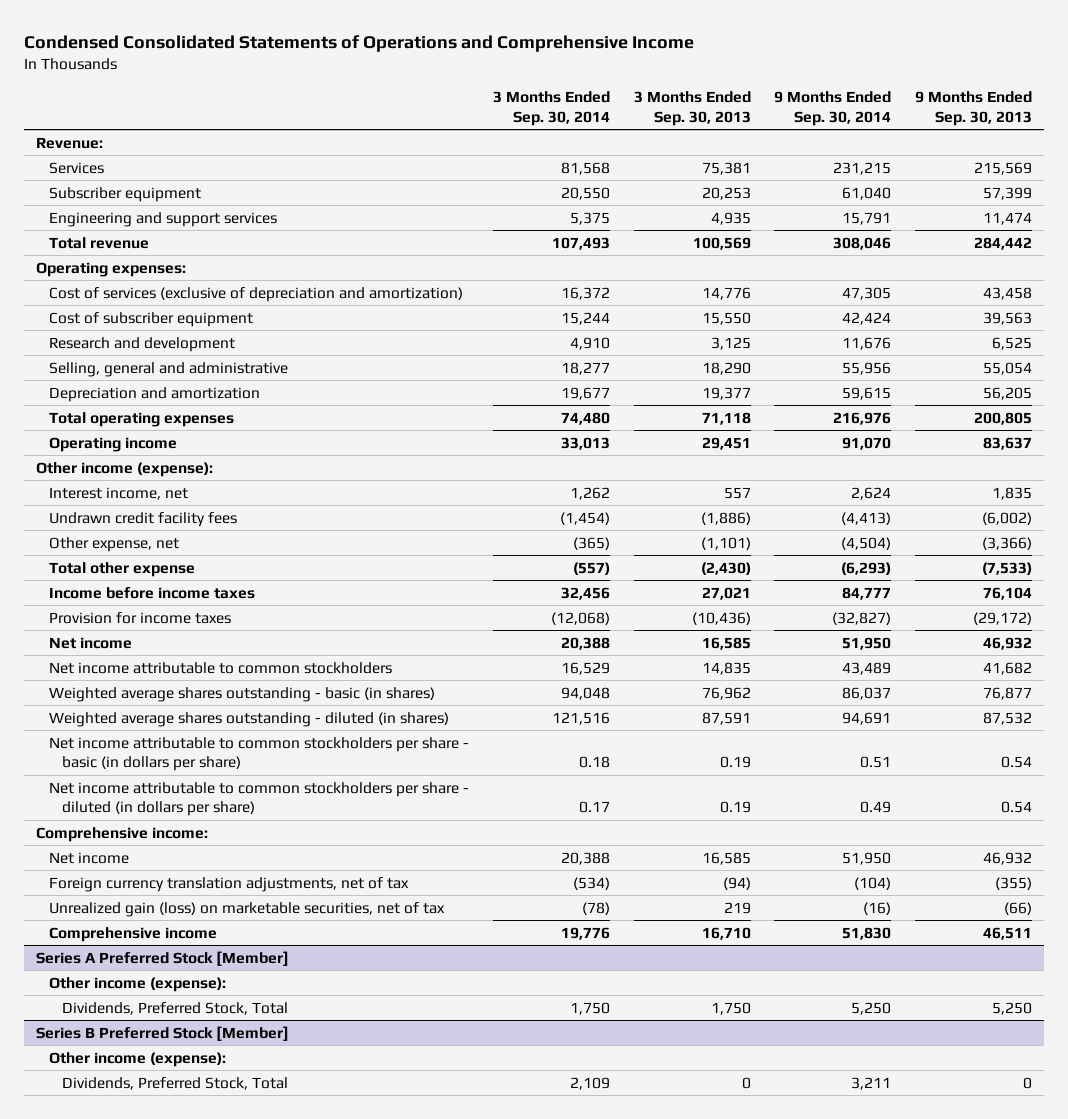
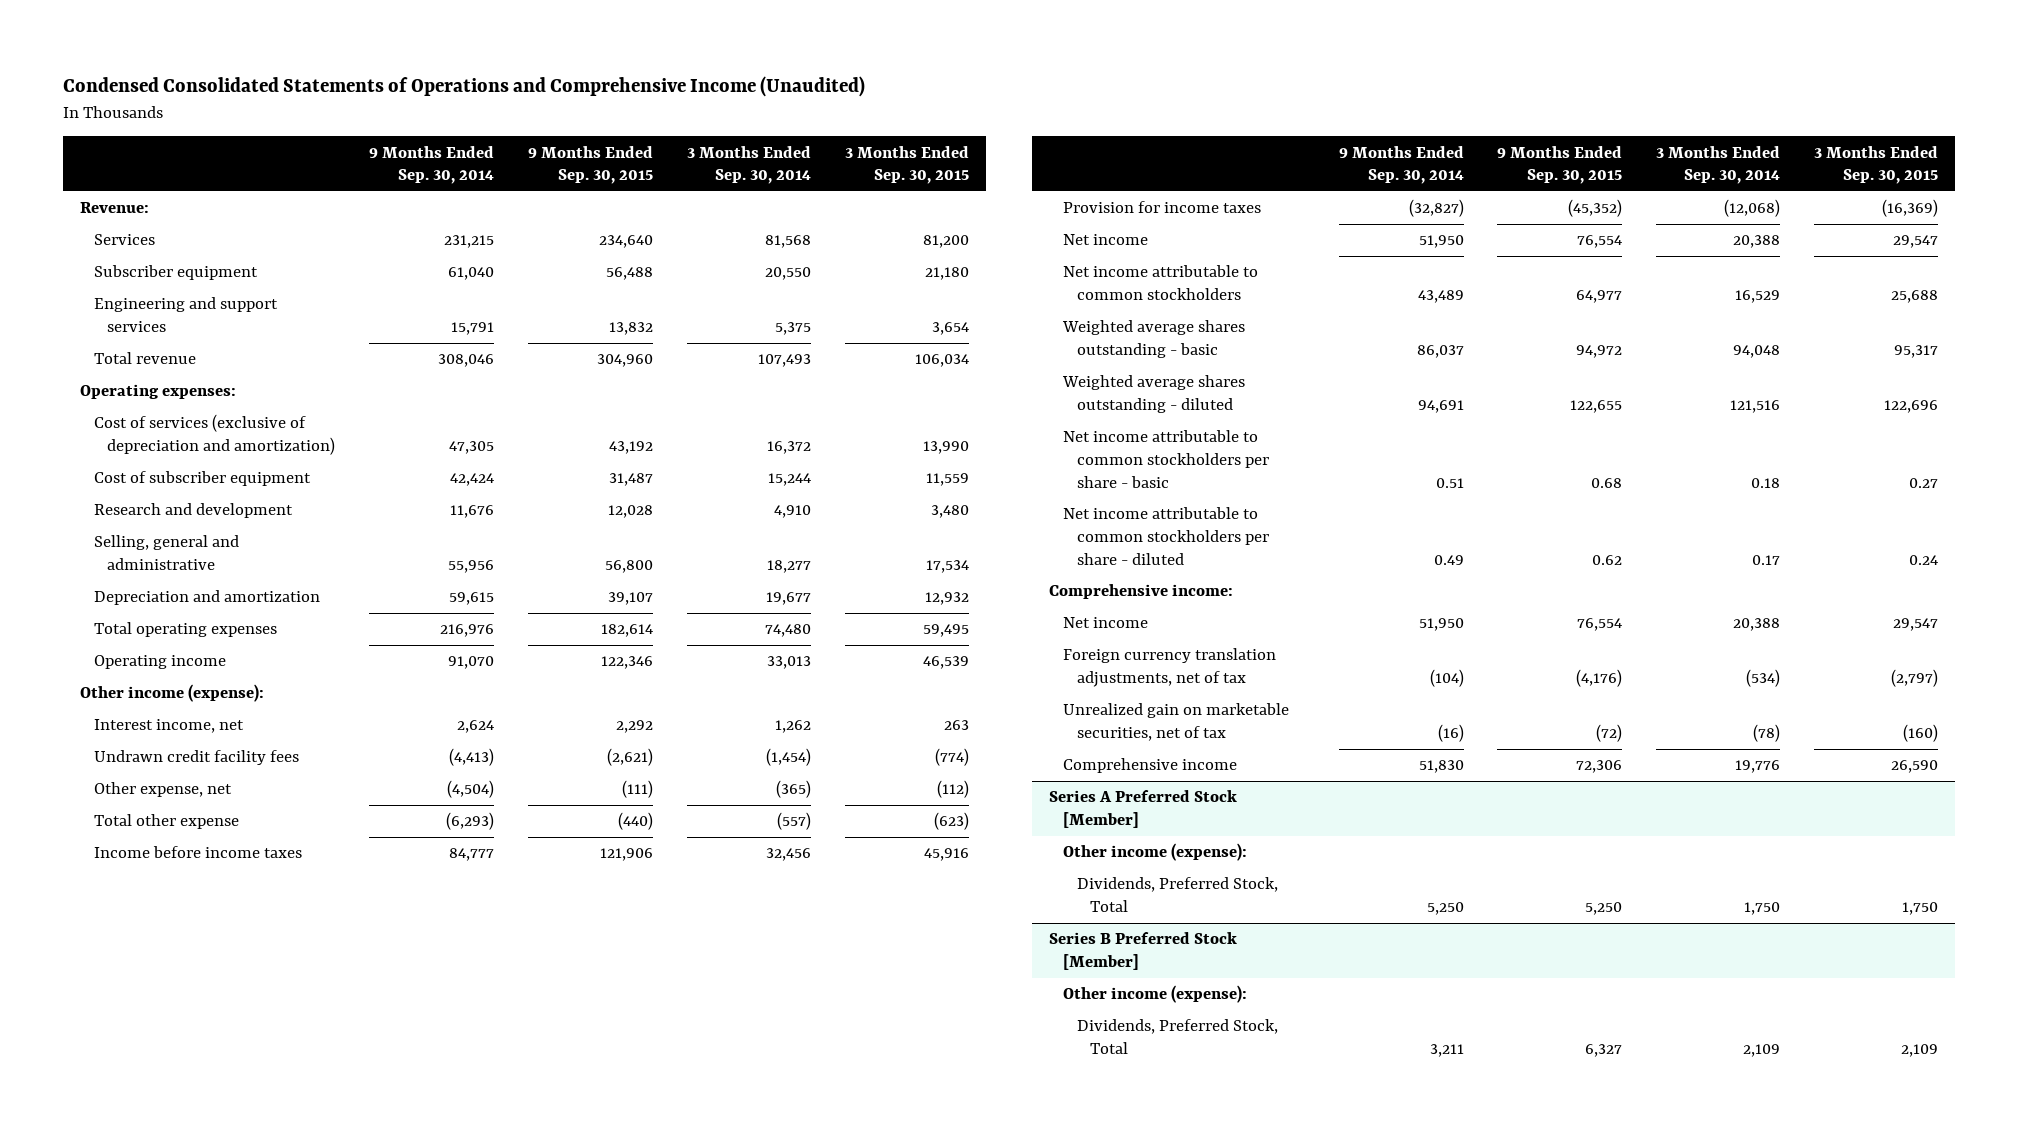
[23,34,694,52] Condensed Consolidated Statements of Operations and Comprehensive Income -> [63,76,866,98] Condensed Consolidated Statements of Operations and Comprehensive Income (Unaudited)
[633,90,751,126] 3 Months Ended Sep. 30, 2013 -> none
[915,90,1033,126] 9 Months Ended Sep. 30, 2013 -> none
none -> [527,145,653,185] 9 Months Ended Sep. 30, 2015
none -> [844,145,969,185] 3 Months Ended Sep. 30, 2015
[48,686,435,702] Weighted average shares outstanding - basic (in shares) -> [1062,320,1246,358] Weighted average shares outstanding - basic
[48,711,449,727] Weighted average shares outstanding - diluted (in shares) -> [1062,375,1246,413] Weighted average shares outstanding - diluted
[48,736,469,772] Net income attributable to common stockholders per share - basic (in dollars per share) -> [1063,430,1269,488] Net income attributable to common stockholders per share - basic
[48,781,469,817] Net income attributable to common stockholders per share - diluted (in dollars per share) -> [1063,507,1269,565] Net income attributable to common stockholders per share - diluted
[48,901,445,917] Unrealized gain (loss) on marketable securities, net of tax -> [1063,703,1290,741] Unrealized gain on marketable securities, net of tax

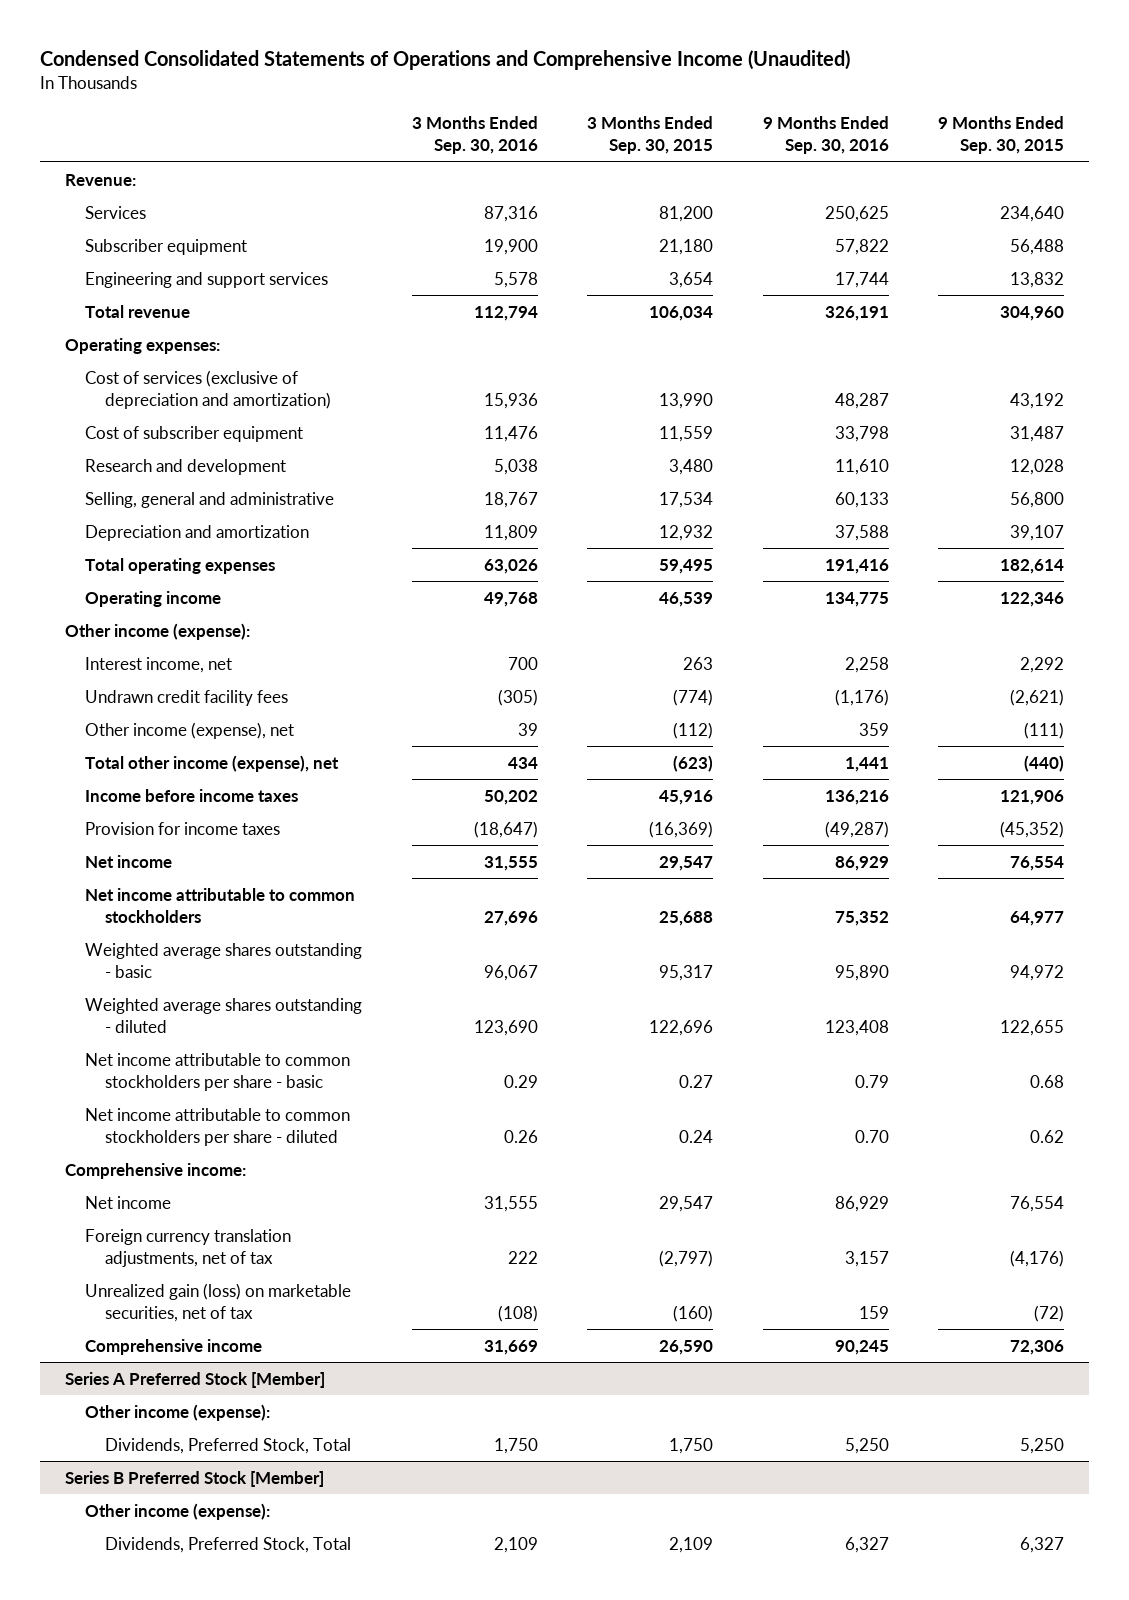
[369,145,495,185] 9 Months Ended Sep. 30, 2014 -> none
[686,145,811,185] 3 Months Ended Sep. 30, 2014 -> none
none -> [411,116,538,154] 3 Months Ended Sep. 30, 2016
none -> [762,116,889,154] 9 Months Ended Sep. 30, 2016
[93,782,232,798] Other expense, net -> [84,721,294,739] Other income (expense), net
[93,814,239,830] Total other expense -> [84,754,339,772] Total other income (expense), net
[1063,703,1290,741] Unrealized gain on marketable securities, net of tax -> [84,1282,351,1322] Unrealized gain (loss) on marketable securities, net of tax

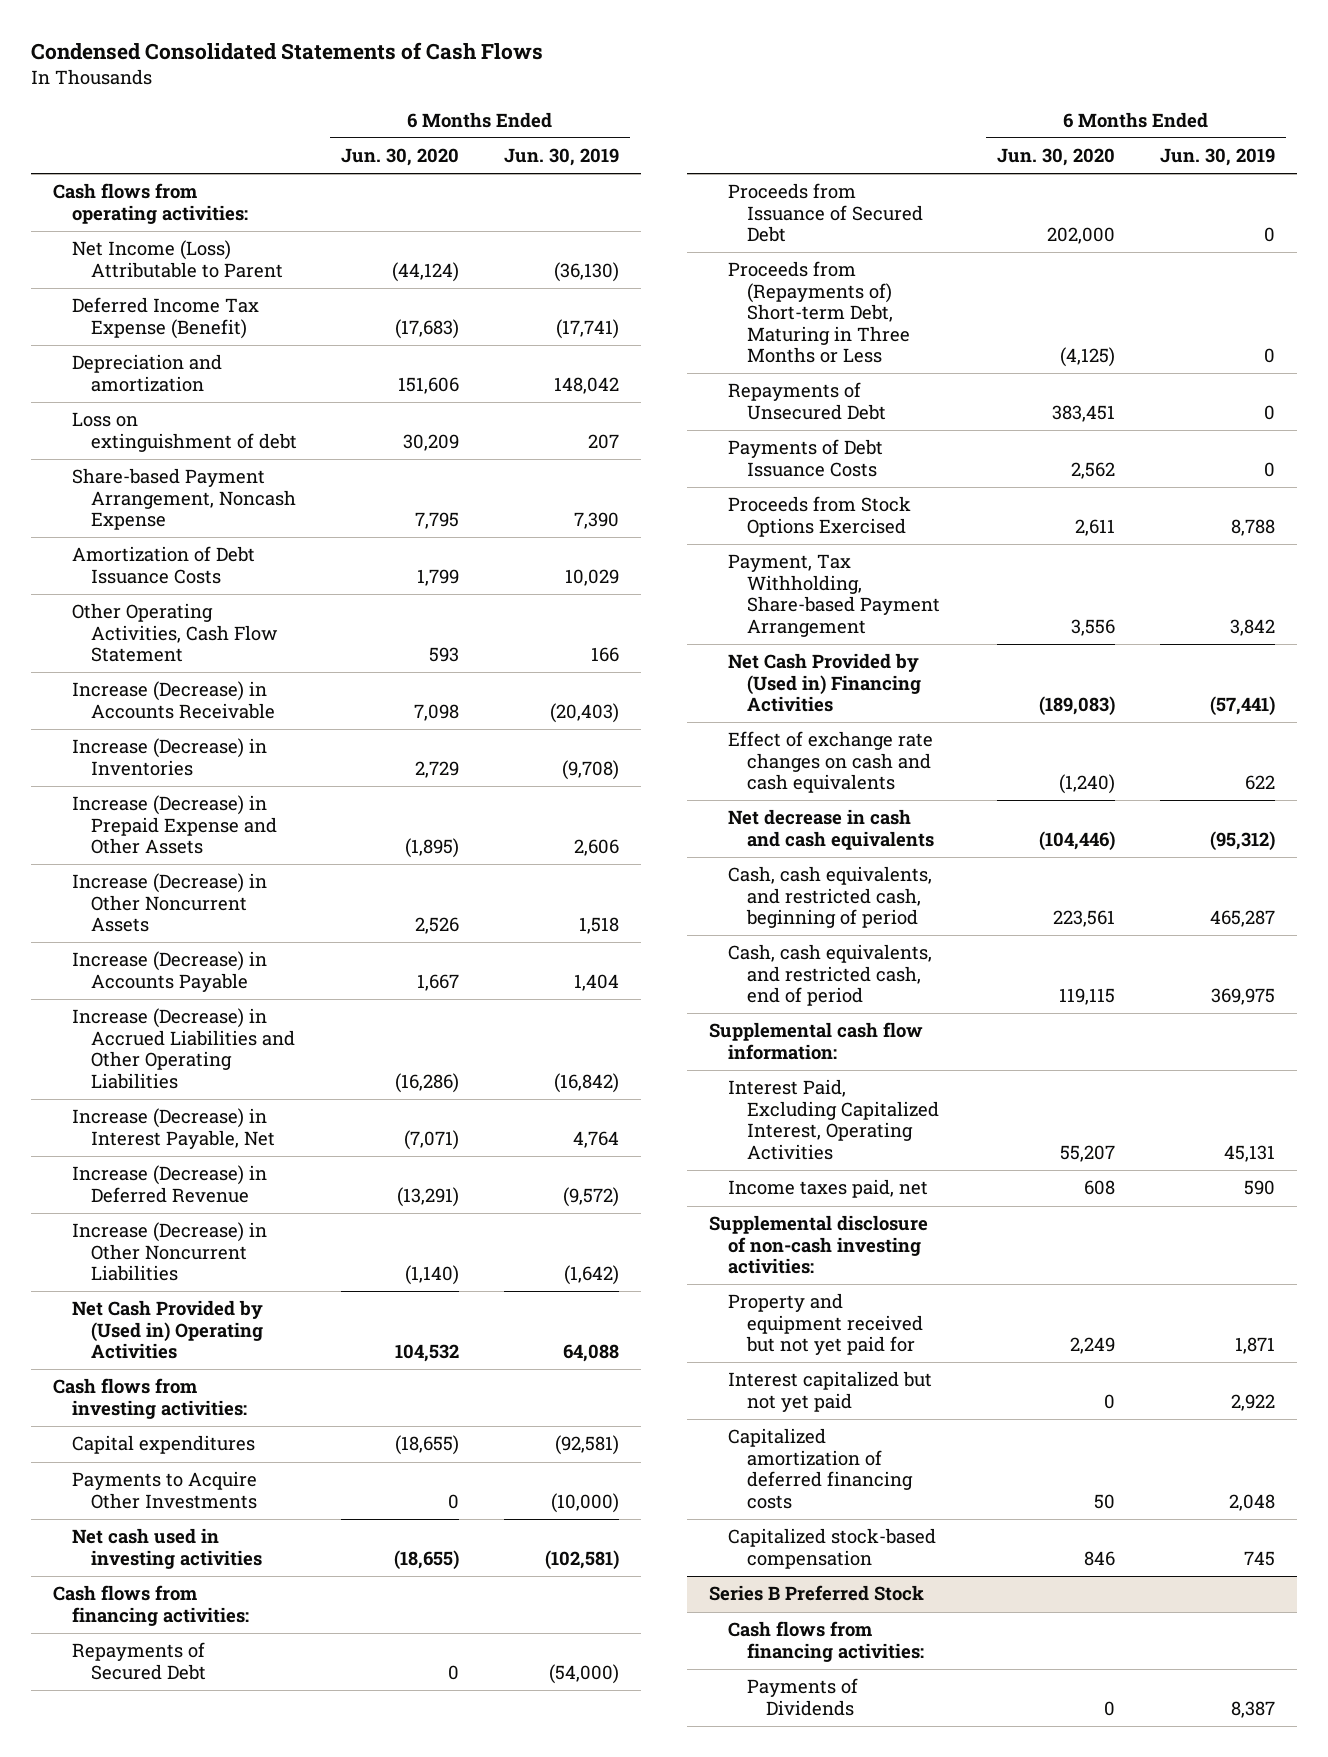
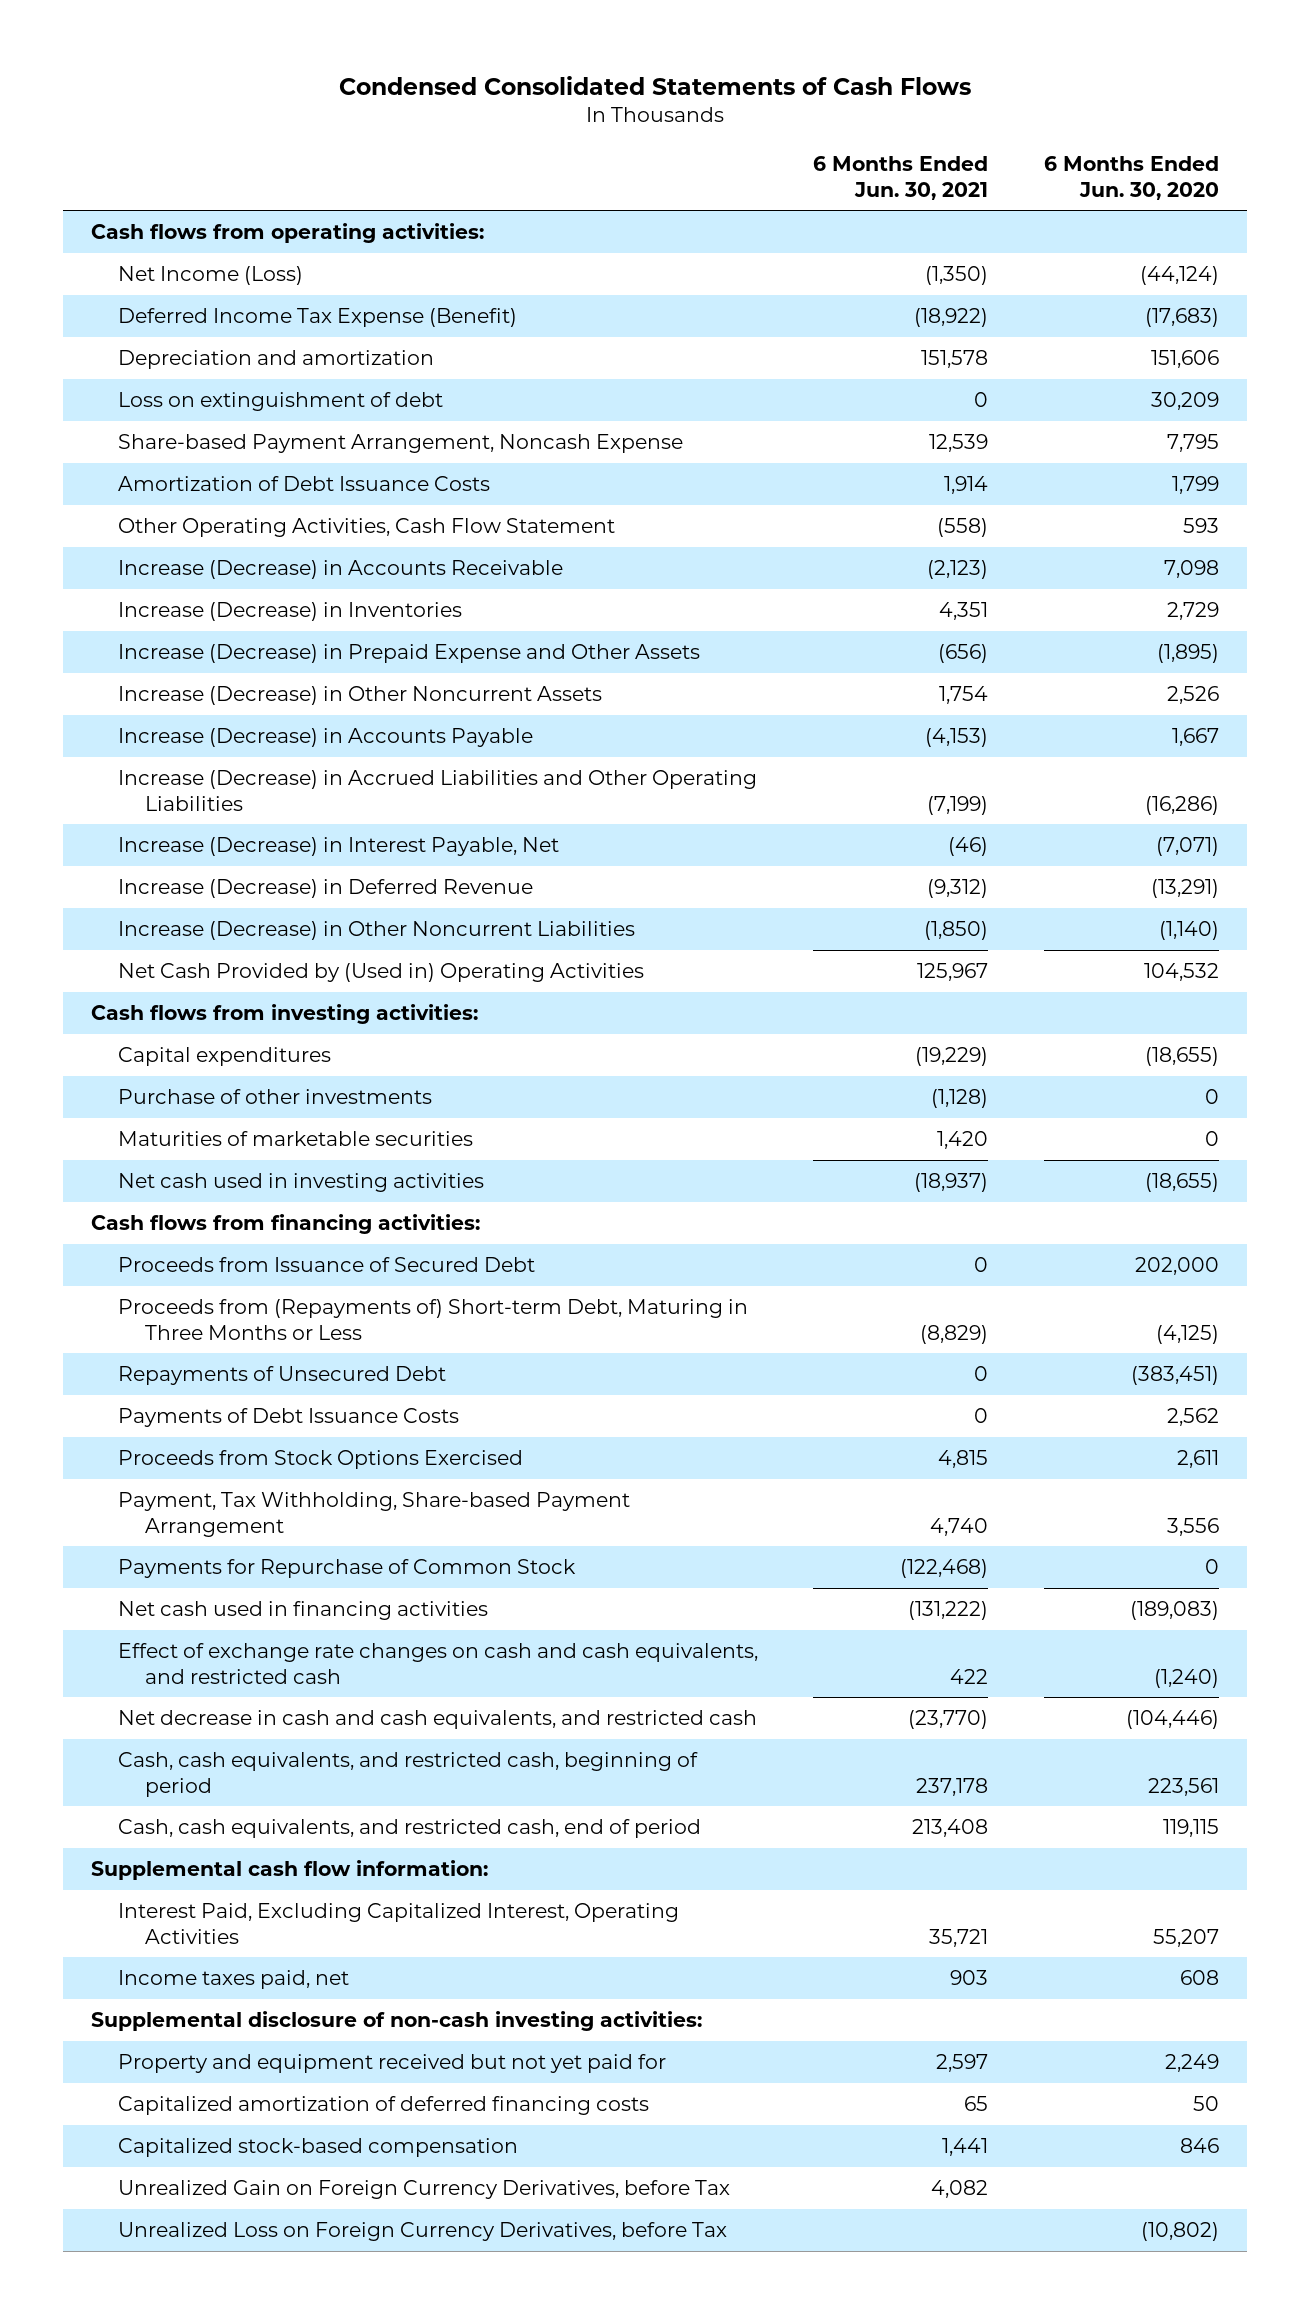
[503,148,619,167] Jun. 30, 2019 -> none
none -> [813,155,989,200] 6 Months Ended Jun. 30, 2021
[72,240,284,278] Net Income (Loss) Attributable to Parent -> [117,265,303,285] Net Income (Loss)
[72,1471,258,1509] Payments to Acquire Other Investments -> [117,1088,432,1104] Purchase of other investments
none -> [117,1130,473,1146] Maturities of marketable securities
[72,1642,207,1680] Repayments of Secured Debt -> none
[1052,404,1116,422] 383,451 -> [1130,1365,1219,1385] (383,451)
none -> [117,1558,576,1578] Payments for Repurchase of Common Stock
[727,653,921,713] Net Cash Provided by (Used in) Financing Activities -> [117,1600,488,1620] Net cash used in financing activities
[727,731,933,794] Effect of exchange rate changes on cash and cash equivalents -> [117,1642,758,1684] Effect of exchange rate changes on cash and cash equivalents, and restricted cash
[727,809,934,850] Net decrease in cash and cash equivalents -> [117,1709,757,1729] Net decrease in cash and cash equivalents, and restricted cash
[727,1371,932,1412] Interest capitalized but not yet paid -> none
[708,1585,924,1602] Series B Preferred Stock -> none
[727,1621,924,1662] Cash flows from financing activities: -> none
[746,1678,858,1716] Payments of Dividends -> none
none -> [117,2179,730,2199] Unrealized Gain on Foreign Currency Derivatives, before Tax
none -> [117,2221,727,2241] Unrealized Loss on Foreign Currency Derivatives, before Tax

